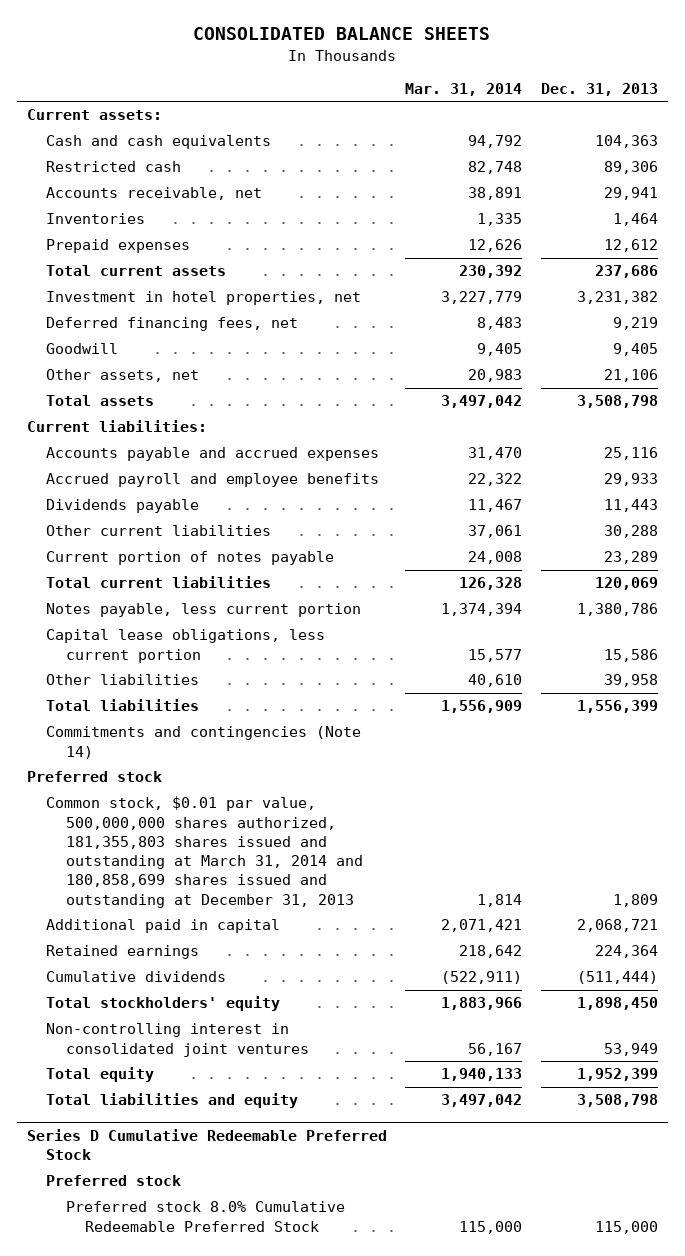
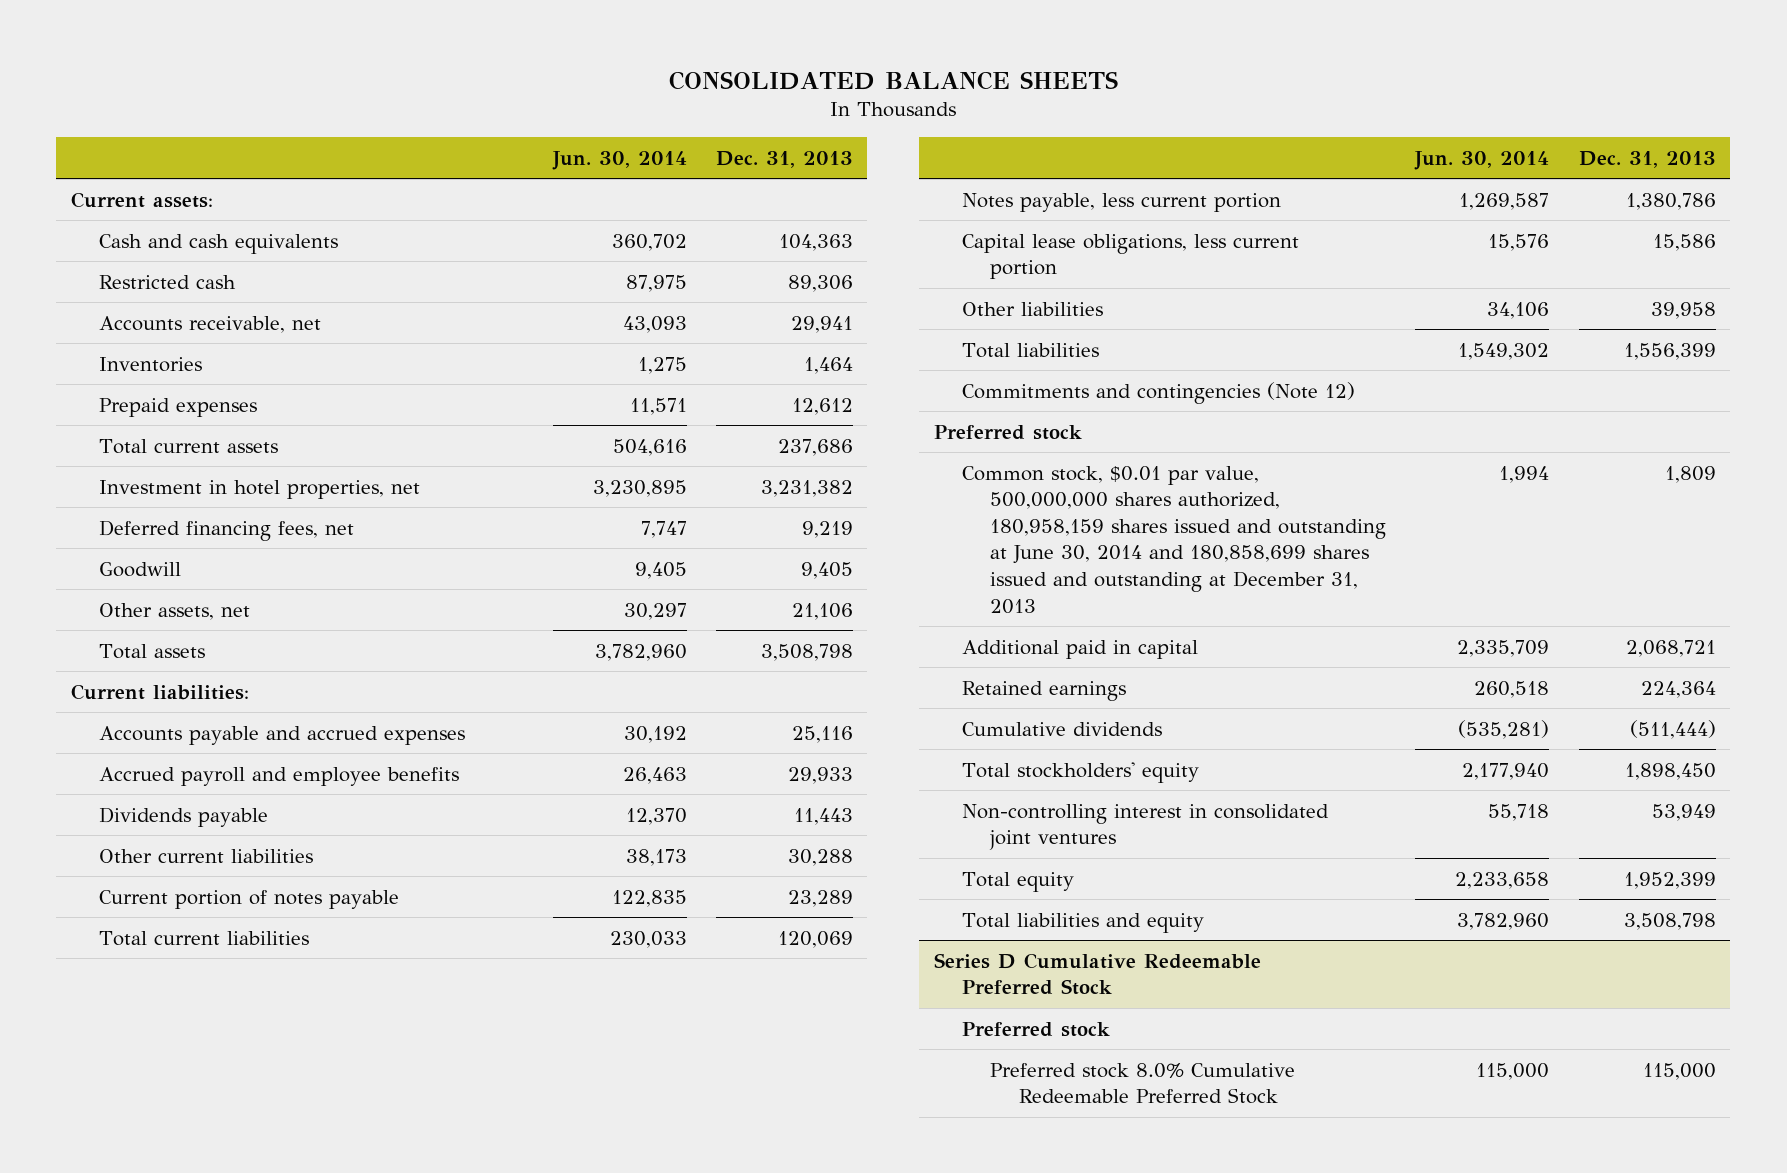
[405,83,523,97] Mar. 31, 2014 -> none
none -> [551,150,687,170] Jun. 30, 2014
[46,726,362,759] Commitments and contingencies (Note 14) -> [961,381,1355,404] Commitments and contingencies (Note 12)
[46,796,363,908] Common stock, $0.01 par value, 500,000,000 shares authorized, 181,355,803 shares issued and outstanding at March 31, 2014 and 180,858,699 shares issued and outstanding at December 31, 2013 -> [961,465,1387,614] Common stock, $0.01 par value, 500,000,000 shares authorized, 180,958,159 shares issued and outstanding at June 30, 2014 and 180,858,699 shares issued and outstanding at December 31, 2013

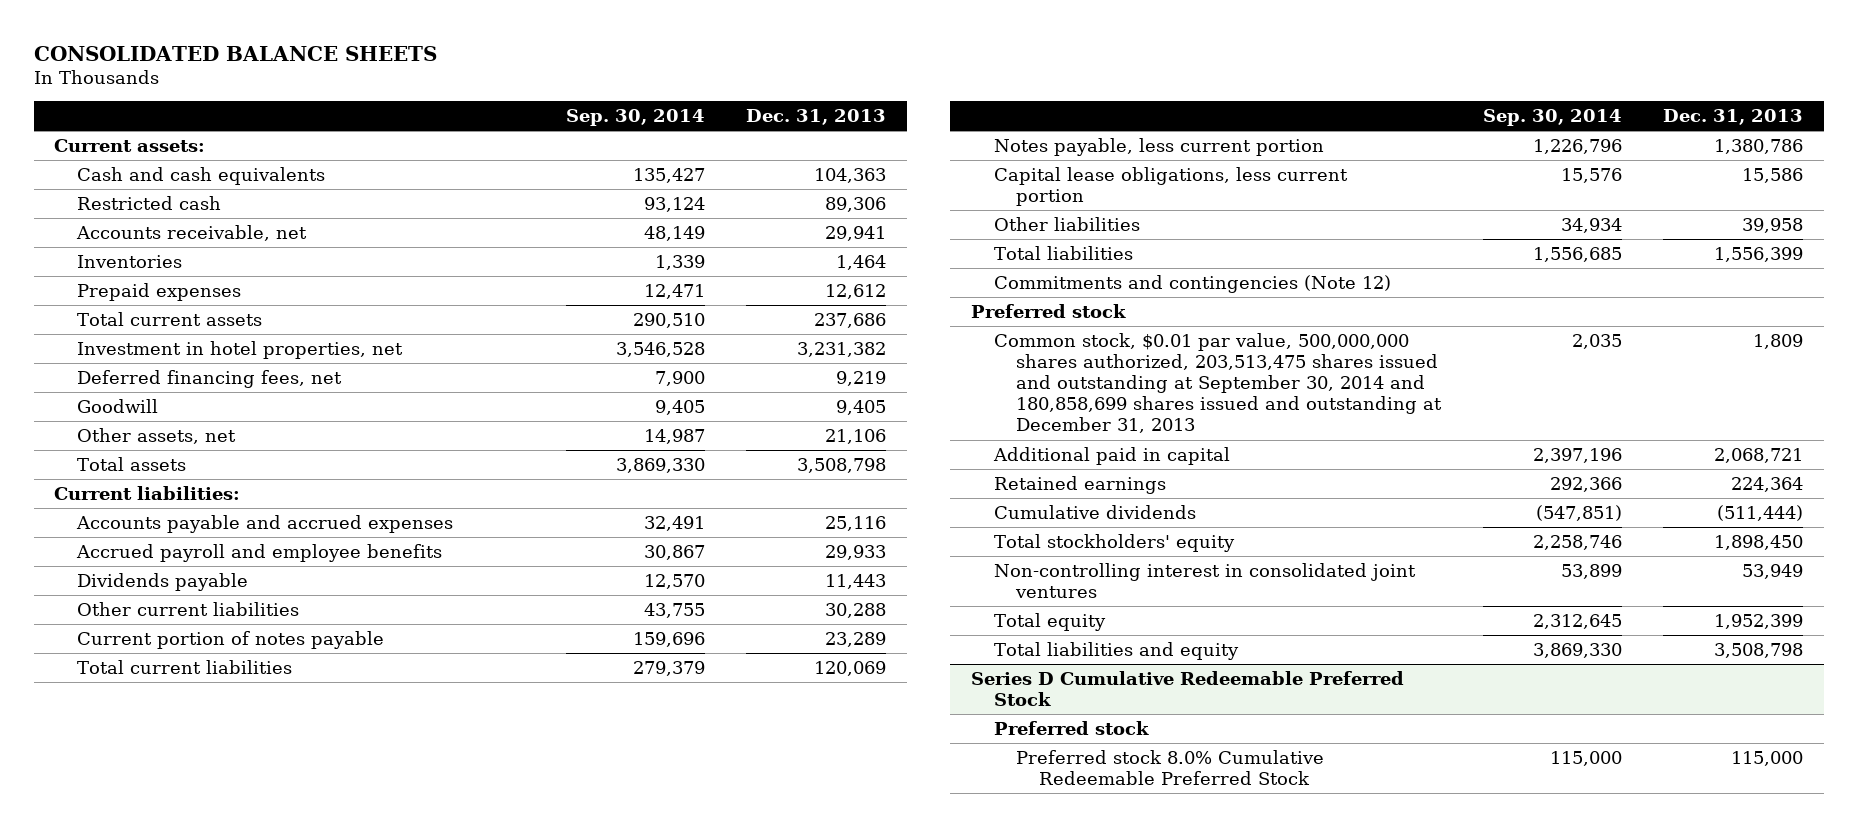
[551,150,687,170] Jun. 30, 2014 -> none
none -> [566,109,706,127] Sep. 30, 2014
[961,465,1387,614] Common stock, $0.01 par value, 500,000,000 shares authorized, 180,958,159 shares issued and outstanding at June 30, 2014 and 180,858,699 shares issued and outstanding at December 31, 2013 -> [993,332,1443,434] Common stock, $0.01 par value, 500,000,000 shares authorized, 203,513,475 shares issued and outstanding at September 30, 2014 and 180,858,699 shares issued and outstanding at December 31, 2013

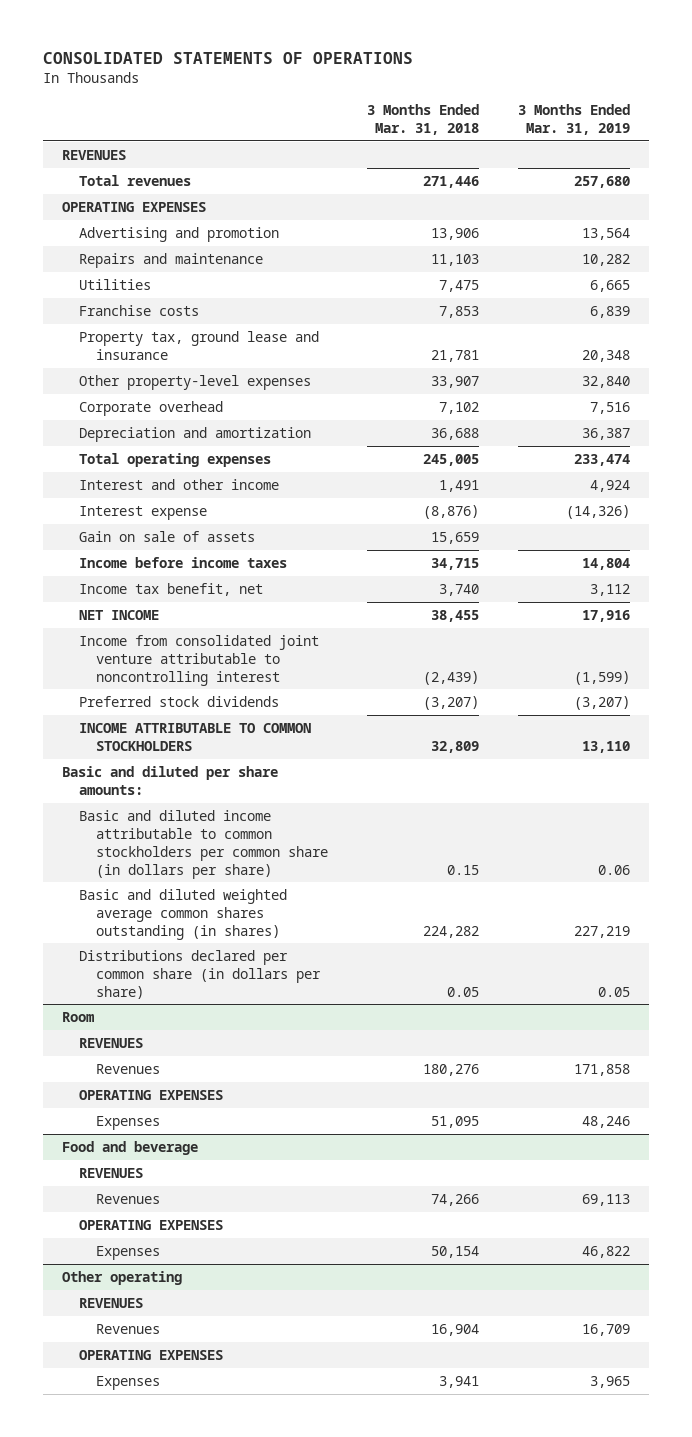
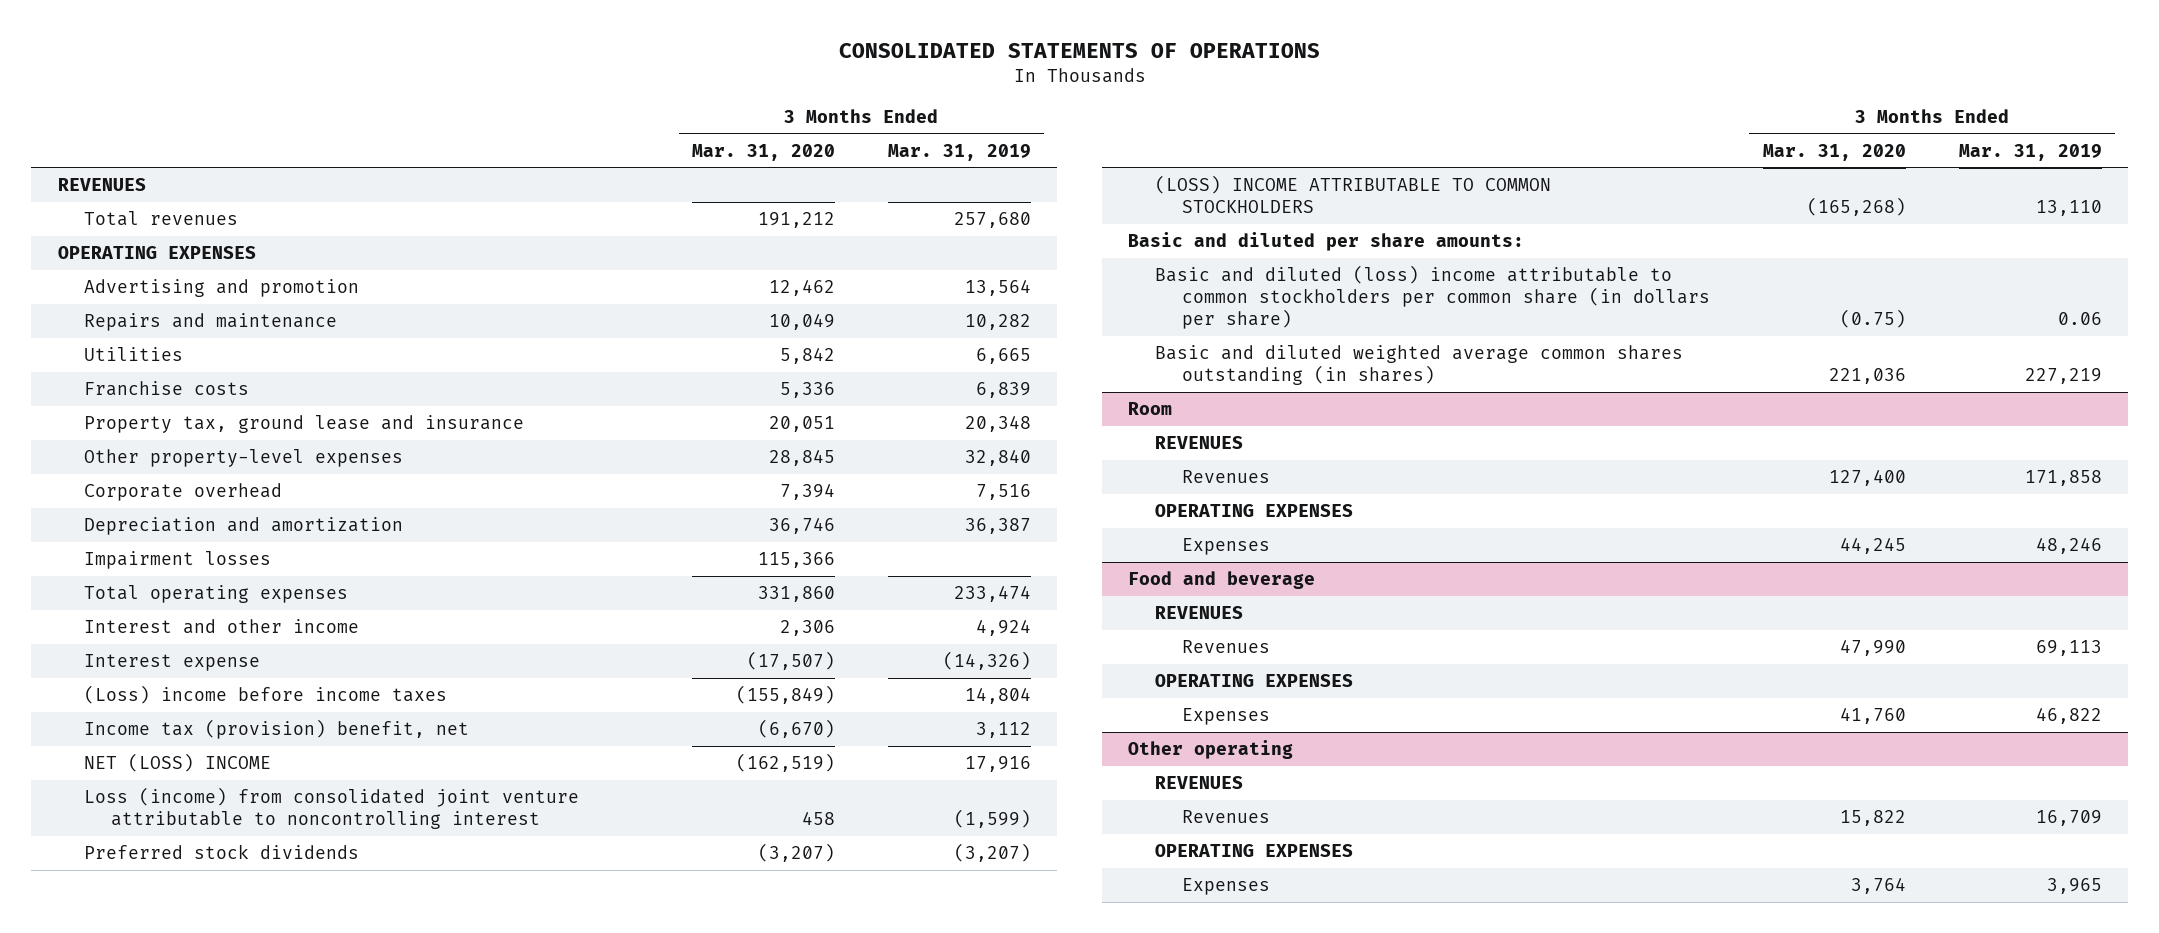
[366,103,479,135] 3 Months Ended Mar. 31, 2018 -> none
none -> [691,143,835,161] Mar. 31, 2020
none -> [84,550,272,569] Impairment losses
[78,530,255,542] Gain on sale of assets -> none
[78,556,287,568] Income before income taxes -> [84,684,448,704] (Loss) income before income taxes
[78,582,263,596] Income tax benefit, net -> [84,718,470,739] Income tax (provision) benefit, net
[78,609,159,620] NET INCOME -> [84,752,272,772] NET (LOSS) INCOME
[78,634,319,686] Income from consolidated joint venture attributable to noncontrolling interest -> [84,786,580,830] Loss (income) from consolidated joint venture attributable to noncontrolling interest
[78,722,311,751] INCOME ATTRIBUTABLE TO COMMON STOCKHOLDERS -> [1154,174,1551,214] (LOSS) INCOME ATTRIBUTABLE TO COMMON STOCKHOLDERS
[78,809,328,879] Basic and diluted income attributable to common stockholders per common share (in dollars per share) -> [1154,264,1710,330] Basic and diluted (loss) income attributable to common stockholders per common share (in dollars per share)
[78,949,321,999] Distributions declared per common share (in dollars per share) -> none

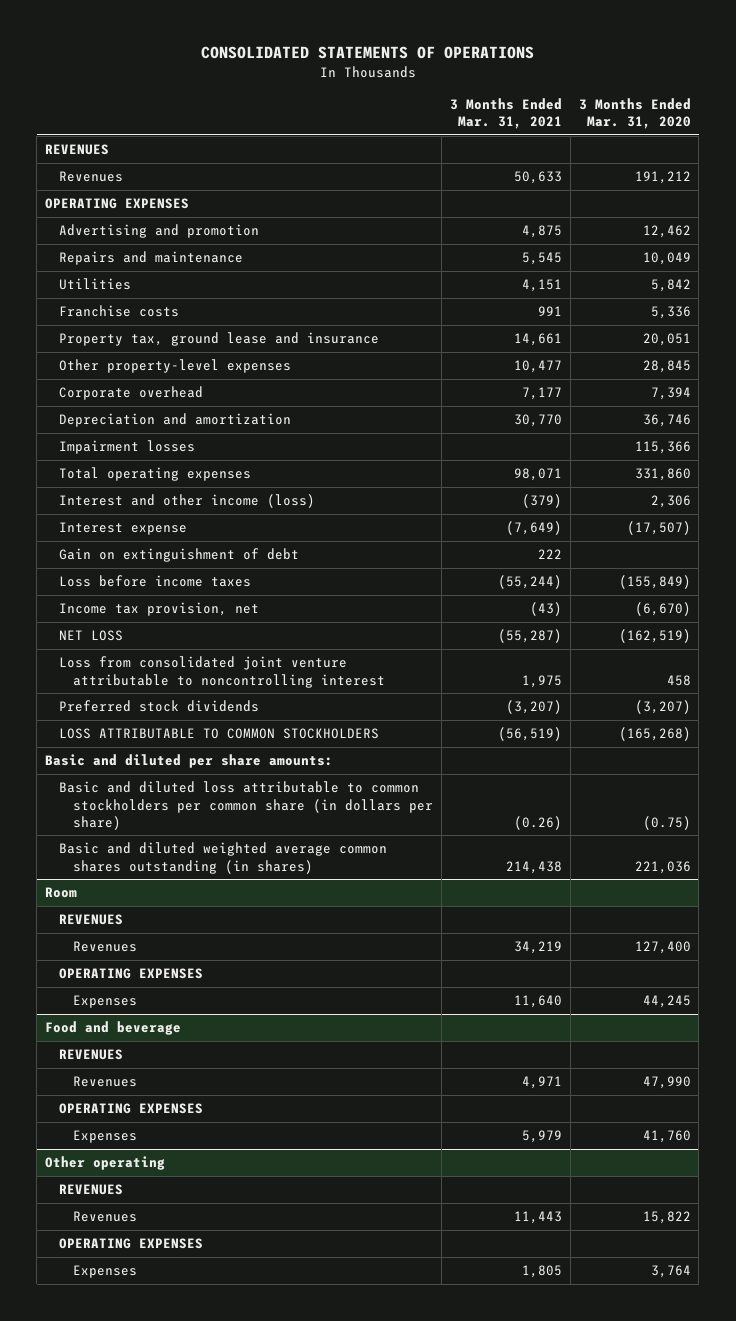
[887,143,1031,161] Mar. 31, 2019 -> none
none -> [450,97,563,129] 3 Months Ended Mar. 31, 2021
[84,210,239,226] Total revenues -> [59,171,124,183] Revenues
[84,618,360,634] Interest and other income -> [59,494,316,509] Interest and other income (loss)
none -> [59,548,300,563] Gain on extinguishment of debt
[84,684,448,704] (Loss) income before income taxes -> [59,575,252,588] Loss before income taxes
[84,718,470,739] Income tax (provision) benefit, net -> [59,602,260,617] Income tax provision, net
[84,752,272,772] NET (LOSS) INCOME -> [59,630,124,642] NET LOSS
[84,786,580,830] Loss (income) from consolidated joint venture attributable to noncontrolling interest -> [59,656,386,688] Loss from consolidated joint venture attributable to noncontrolling interest
[1154,174,1551,214] (LOSS) INCOME ATTRIBUTABLE TO COMMON STOCKHOLDERS -> [59,728,380,740] LOSS ATTRIBUTABLE TO COMMON STOCKHOLDERS
[1154,264,1710,330] Basic and diluted (loss) income attributable to common stockholders per common share (in dollars per share) -> [59,781,434,830] Basic and diluted loss attributable to common stockholders per common share (in dollars per share)

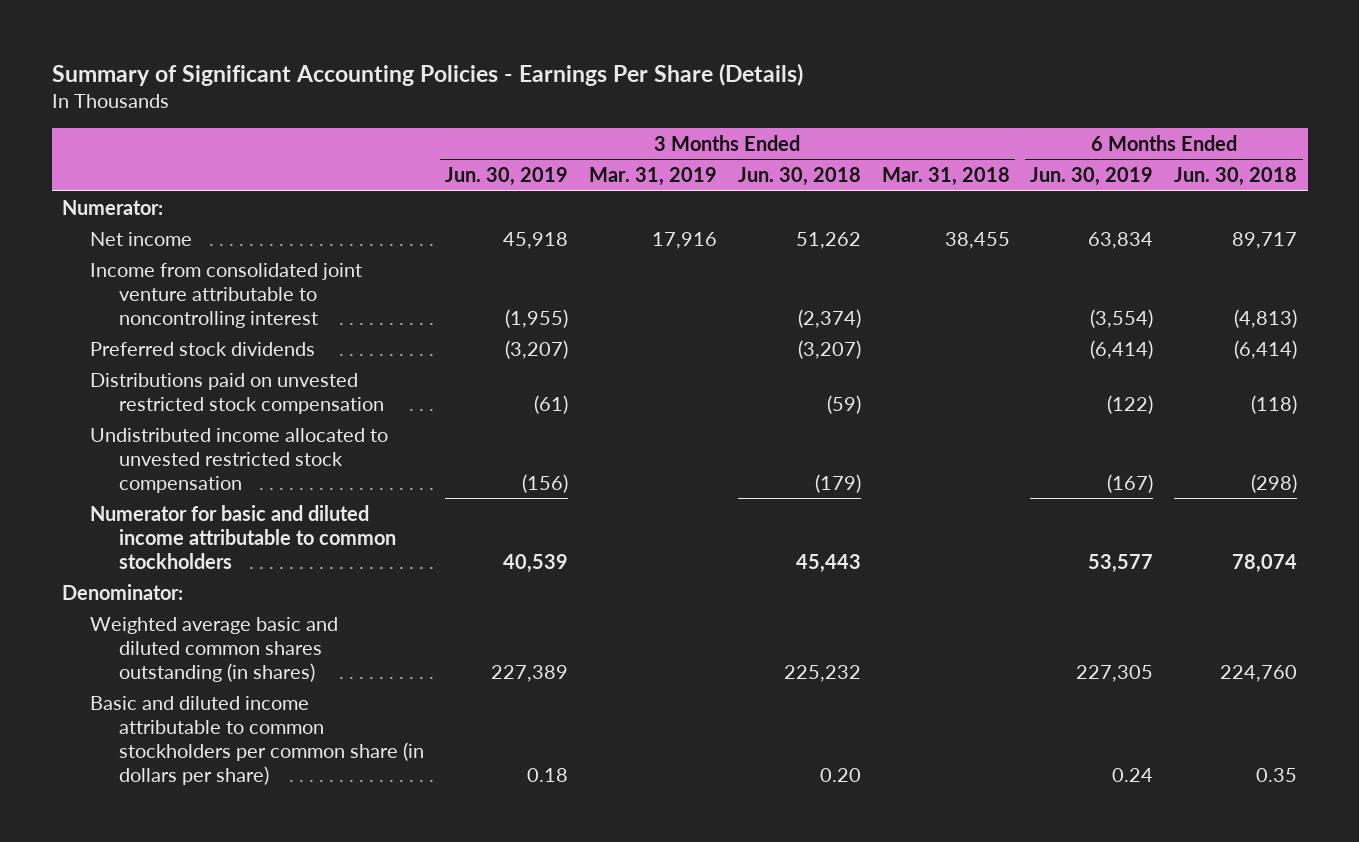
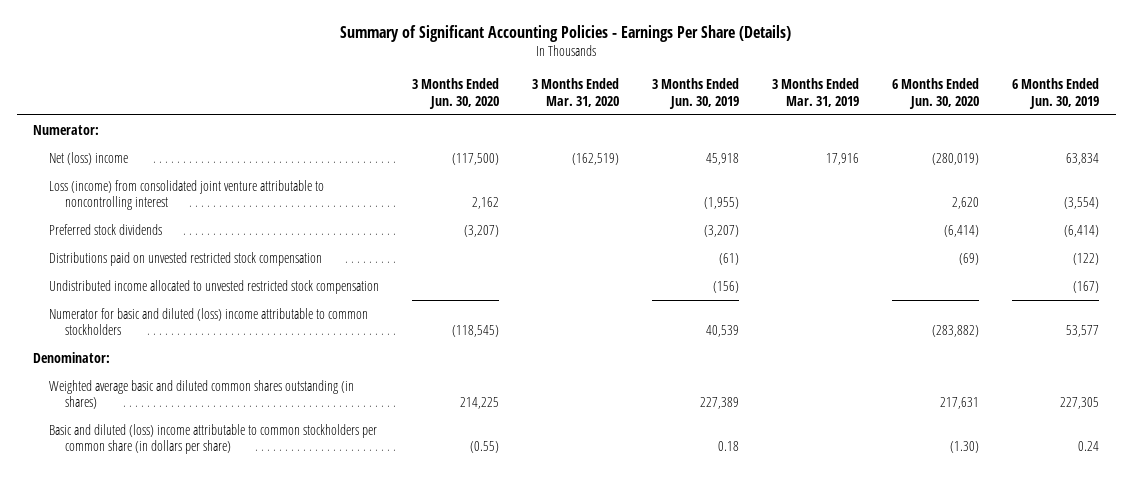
[737,167,861,187] Jun. 30, 2018 -> none
[881,167,1010,187] Mar. 31, 2018 -> none
[1174,167,1298,187] Jun. 30, 2018 -> none
none -> [412,77,500,109] 3 Months Ended Jun. 30, 2020
none -> [532,77,620,107] 3 Months Ended Mar. 31, 2020
none -> [892,77,980,109] 6 Months Ended Jun. 30, 2020
[90,231,193,246] Net income -> [49,151,129,165] Net (loss) income
[90,262,363,328] Income from consolidated joint venture attributable to noncontrolling interest -> [49,179,325,211] Loss (income) from consolidated joint venture attributable to noncontrolling interest
[90,504,396,569] Numerator for basic and diluted income attributable to common stockholders -> [49,307,369,336] Numerator for basic and diluted (loss) income attributable to common stockholders
[90,695,424,785] Basic and diluted income attributable to common stockholders per common share (in dollars per share) -> [49,423,378,455] Basic and diluted (loss) income attributable to common stockholders per common share (in dollars per share)

